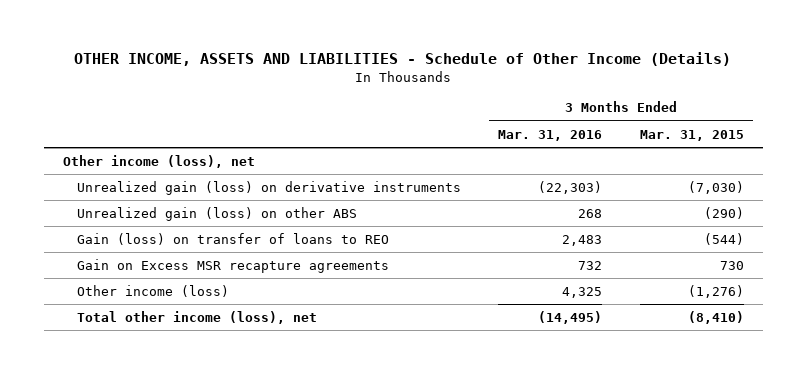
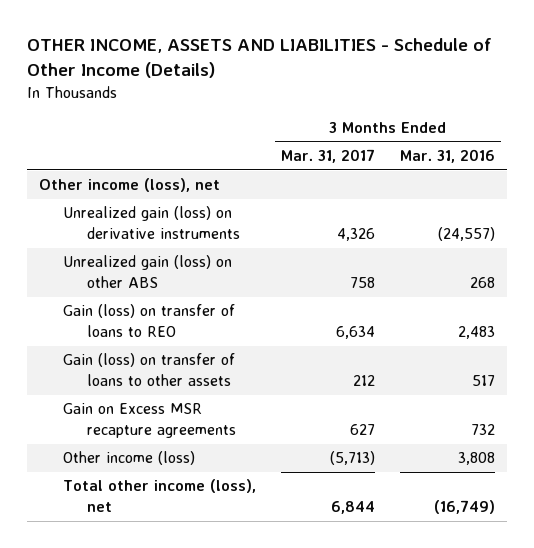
[639,129,744,141] Mar. 31, 2015 -> none
none -> [281,149,376,164] Mar. 31, 2017
[538,180,603,194] (22,303) -> [437,227,495,242] (24,557)
none -> [63,353,236,387] Gain (loss) on transfer of loans to other assets
[562,286,603,298] 4,325 -> [457,452,495,466] 3,808
[538,310,603,324] (14,495) -> [433,500,495,515] (16,749)

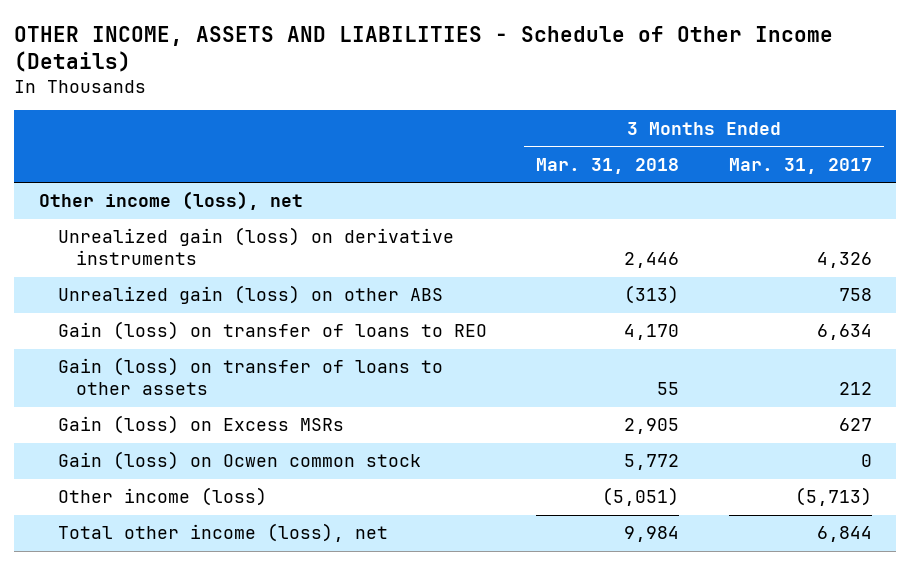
[399,149,495,164] Mar. 31, 2016 -> none
none -> [536,157,680,174] Mar. 31, 2018
[63,403,237,439] Gain on Excess MSR recapture agreements -> [57,415,344,435] Gain (loss) on Excess MSRs
none -> [57,451,421,471] Gain (loss) on Ocwen common stock

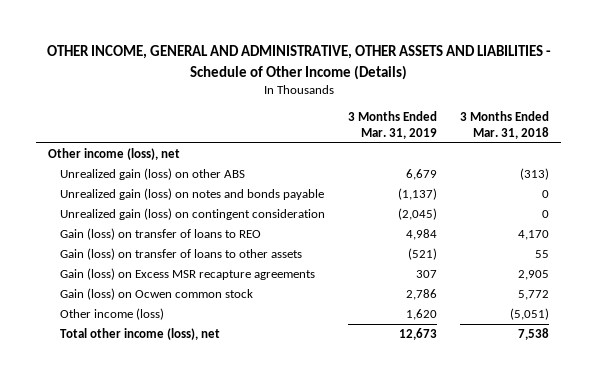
[14,25,834,72] OTHER INCOME, ASSETS AND LIABILITIES - Schedule of Other Income (Details) -> [46,45,551,80] OTHER INCOME, GENERAL AND ADMINISTRATIVE, OTHER ASSETS AND LIABILITIES - Schedule of Other Income (Details)
[728,157,872,174] Mar. 31, 2017 -> none
none -> [348,111,438,140] 3 Months Ended Mar. 31, 2019
[57,227,454,266] Unrealized gain (loss) on derivative instruments -> none
none -> [60,188,325,201] Unrealized gain (loss) on notes and bonds payable
none -> [60,208,326,221] Unrealized gain (loss) on contingent consideration
[57,415,344,435] Gain (loss) on Excess MSRs -> [60,268,316,281] Gain (loss) on Excess MSR recapture agreements
[624,526,680,543] 9,984 -> [518,328,550,341] 7,538

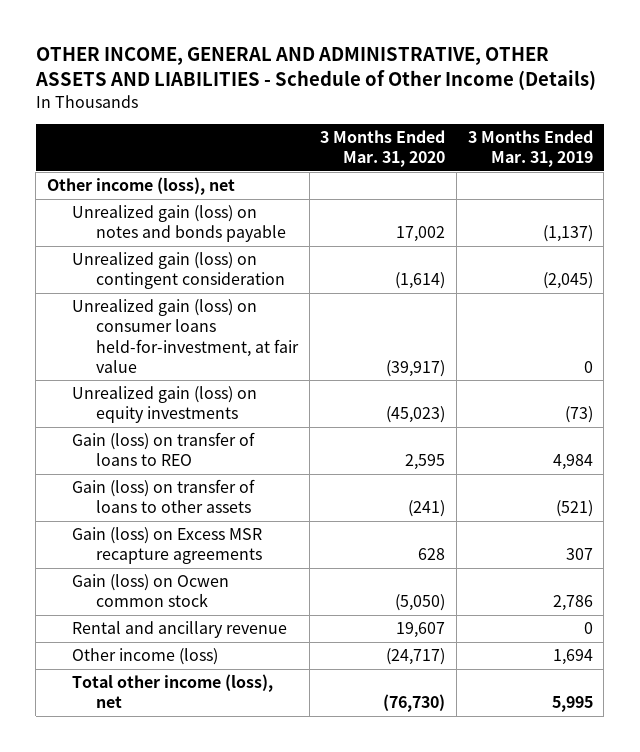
[460,111,550,140] 3 Months Ended Mar. 31, 2018 -> none
none -> [320,129,446,168] 3 Months Ended Mar. 31, 2020
[60,168,246,181] Unrealized gain (loss) on other ABS -> none
none -> [71,299,300,373] Unrealized gain (loss) on consumer loans held-for-investment, at fair value
none -> [71,386,257,424] Unrealized gain (loss) on equity investments
none -> [71,621,287,639] Rental and ancillary revenue
[406,309,438,321] 1,620 -> [552,649,593,666] 1,694
[399,328,438,341] 12,673 -> [551,696,593,713] 5,995

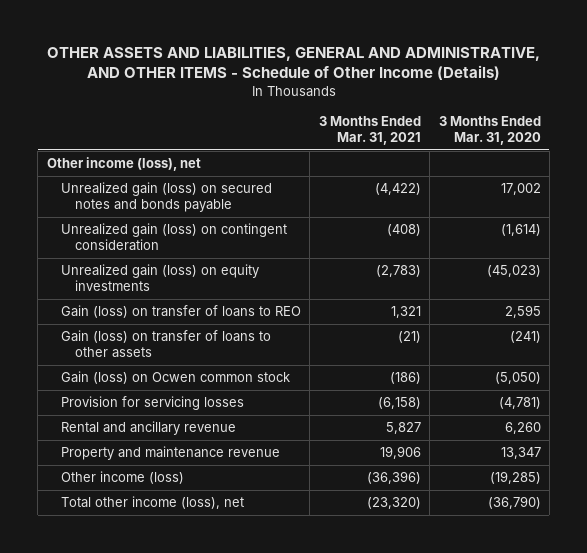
[34,46,596,90] OTHER INCOME, GENERAL AND ADMINISTRATIVE, OTHER ASSETS AND LIABILITIES - Schedule of Other Income (Details) -> [46,46,540,81] OTHER ASSETS AND LIABILITIES, GENERAL AND ADMINISTRATIVE, AND OTHER ITEMS - Schedule of Other Income (Details)
[467,129,593,168] 3 Months Ended Mar. 31, 2019 -> none
none -> [318,116,421,146] 3 Months Ended Mar. 31, 2021
[71,205,287,243] Unrealized gain (loss) on notes and bonds payable -> [60,182,272,213] Unrealized gain (loss) on secured notes and bonds payable
[71,299,300,373] Unrealized gain (loss) on consumer loans held-for-investment, at fair value -> none
[71,527,263,565] Gain (loss) on Excess MSR recapture agreements -> none
none -> [60,396,244,411] Provision for servicing losses
[396,622,446,639] 19,607 -> [504,422,541,435] 6,260
none -> [60,446,280,461] Property and maintenance revenue
[386,648,446,666] (24,717) -> [489,471,541,485] (19,285)
[383,694,446,713] (76,730) -> [487,496,541,510] (36,790)

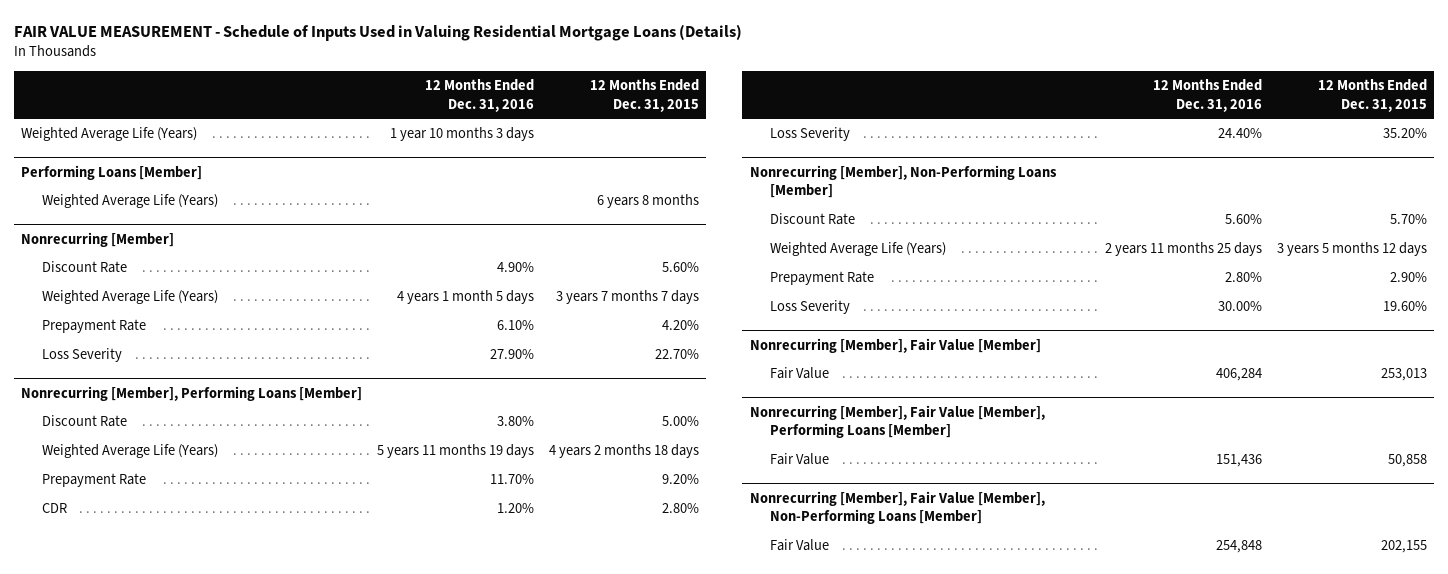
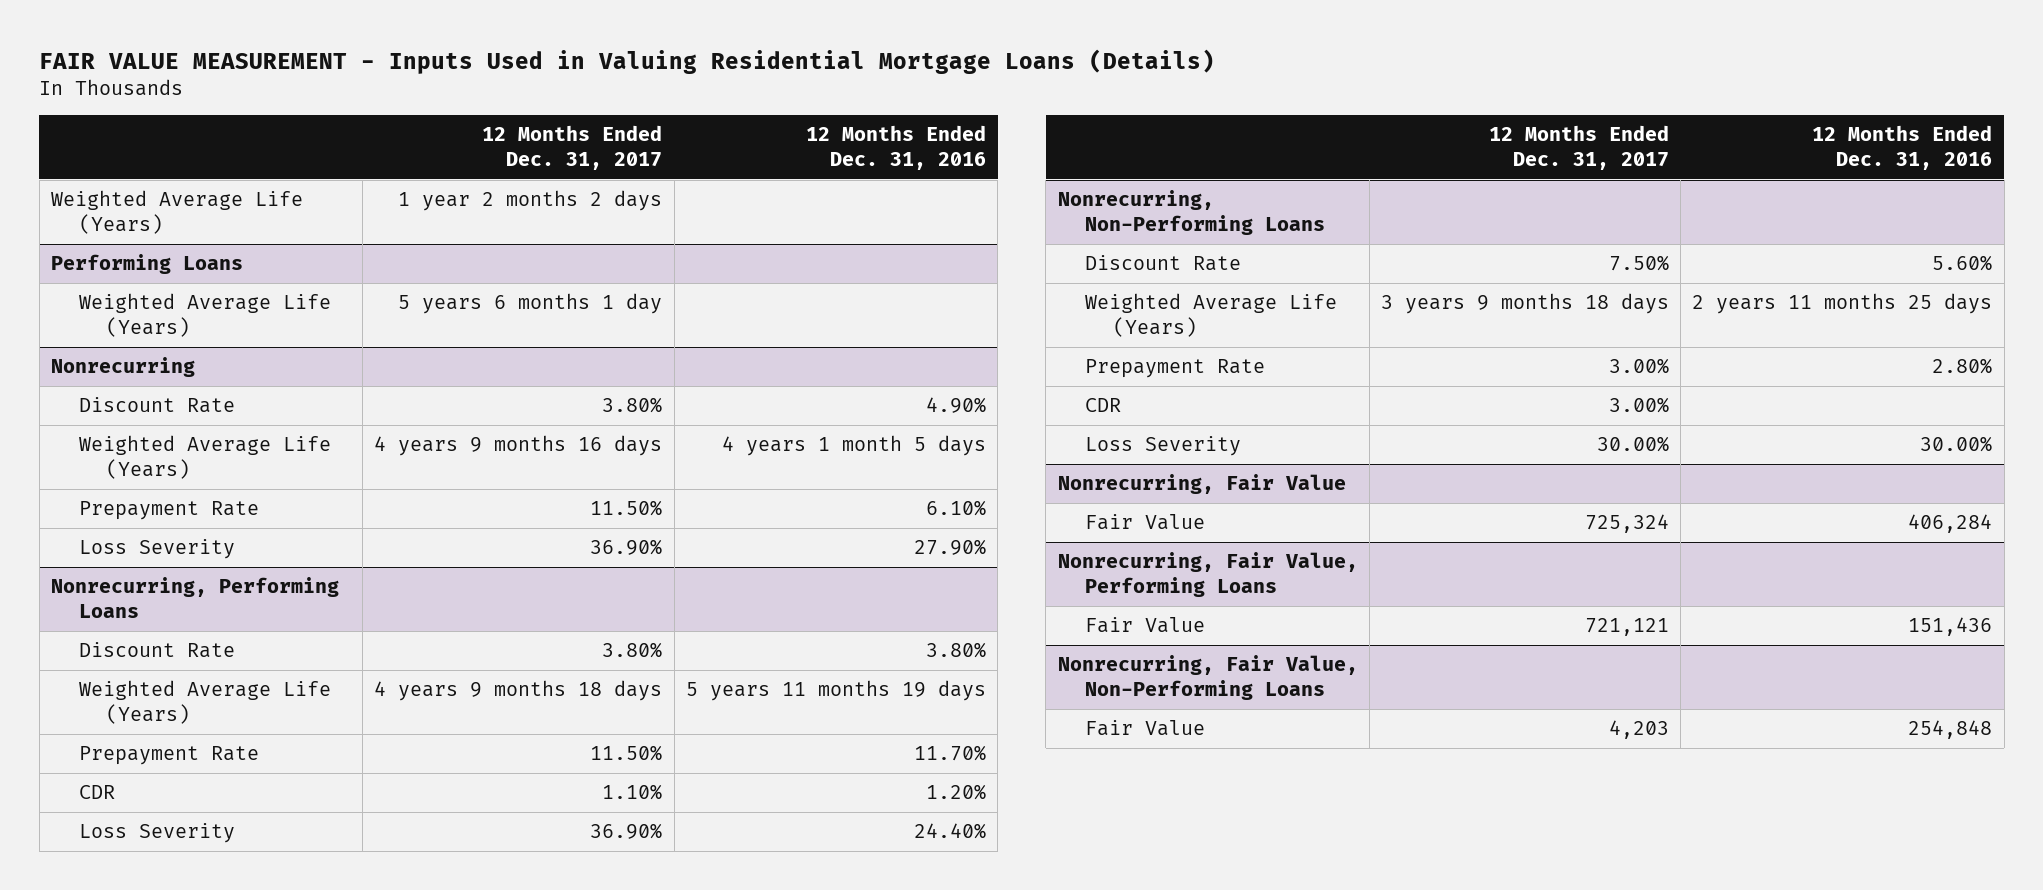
[14,23,743,41] FAIR VALUE MEASUREMENT - Schedule of Inputs Used in Valuing Residential Mortgage Loans (Details) -> [39,49,1216,75] FAIR VALUE MEASUREMENT - Inputs Used in Valuing Residential Mortgage Loans (Details)
[589,78,699,112] 12 Months Ended Dec. 31, 2015 -> none
none -> [482,124,663,170] 12 Months Ended Dec. 31, 2017
[21,127,198,142] Weighted Average Life (Years) -> none
[21,164,203,180] Performing Loans [Member] -> none
none -> [51,254,244,275] Performing Loans
none -> [78,293,331,338] Weighted Average Life (Years)
[21,231,175,247] Nonrecurring [Member] -> [51,357,196,378] Nonrecurring
[21,385,363,401] Nonrecurring [Member], Performing Loans [Member] -> [51,577,340,619] Nonrecurring, Performing Loans
[749,164,1057,199] Nonrecurring [Member], Non-Performing Loans [Member] -> [1057,190,1326,236] Nonrecurring, Non-Performing Loans
none -> [1085,398,1122,413] CDR
[749,337,1041,353] Nonrecurring [Member], Fair Value [Member] -> [1057,474,1346,495] Nonrecurring, Fair Value
[749,404,1045,439] Nonrecurring [Member], Fair Value [Member], Performing Loans [Member] -> [1057,552,1358,598] Nonrecurring, Fair Value, Performing Loans
[749,490,1045,525] Nonrecurring [Member], Fair Value [Member], Non-Performing Loans [Member] -> [1057,655,1358,701] Nonrecurring, Fair Value, Non-Performing Loans

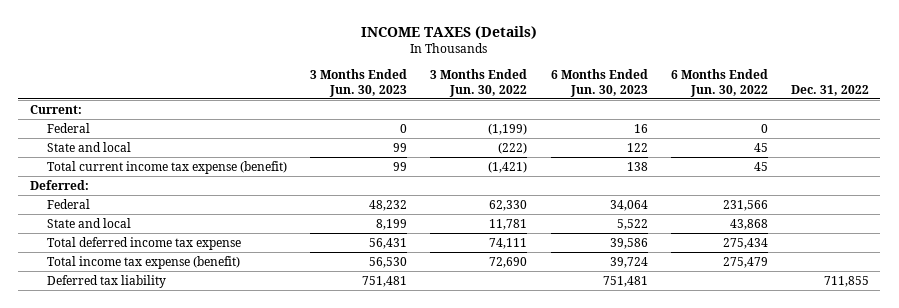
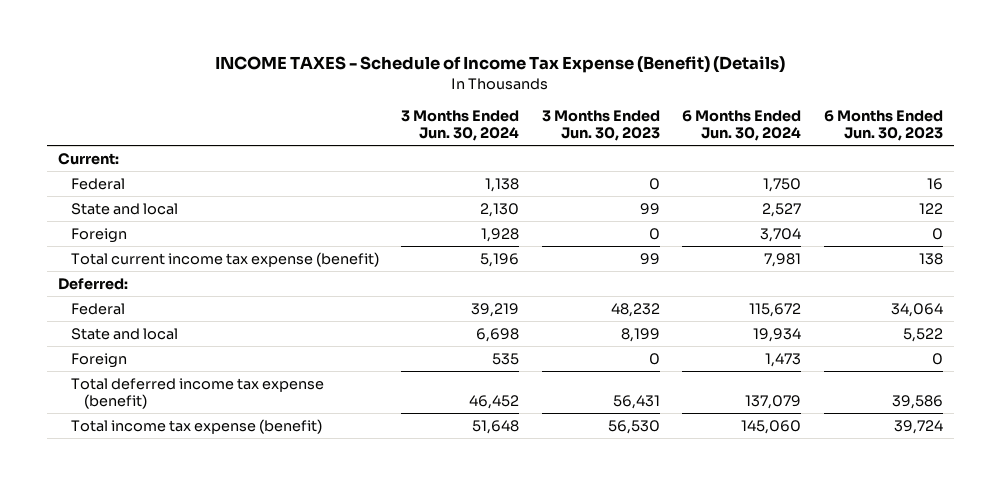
[361,25,538,39] INCOME TAXES (Details) -> [215,56,786,74] INCOME TAXES - Schedule of Income Tax Expense (Benefit) (Details)
[430,69,528,97] 3 Months Ended Jun. 30, 2022 -> none
[670,69,768,97] 6 Months Ended Jun. 30, 2022 -> none
[790,84,869,96] Dec. 31, 2022 -> none
none -> [401,109,520,141] 3 Months Ended Jun. 30, 2024
none -> [682,109,802,141] 6 Months Ended Jun. 30, 2024
none -> [70,227,127,243] Foreign
none -> [70,352,127,368] Foreign
[47,236,242,250] Total deferred income tax expense -> [70,377,324,409] Total deferred income tax expense (benefit)
[47,274,167,288] Deferred tax liability -> none

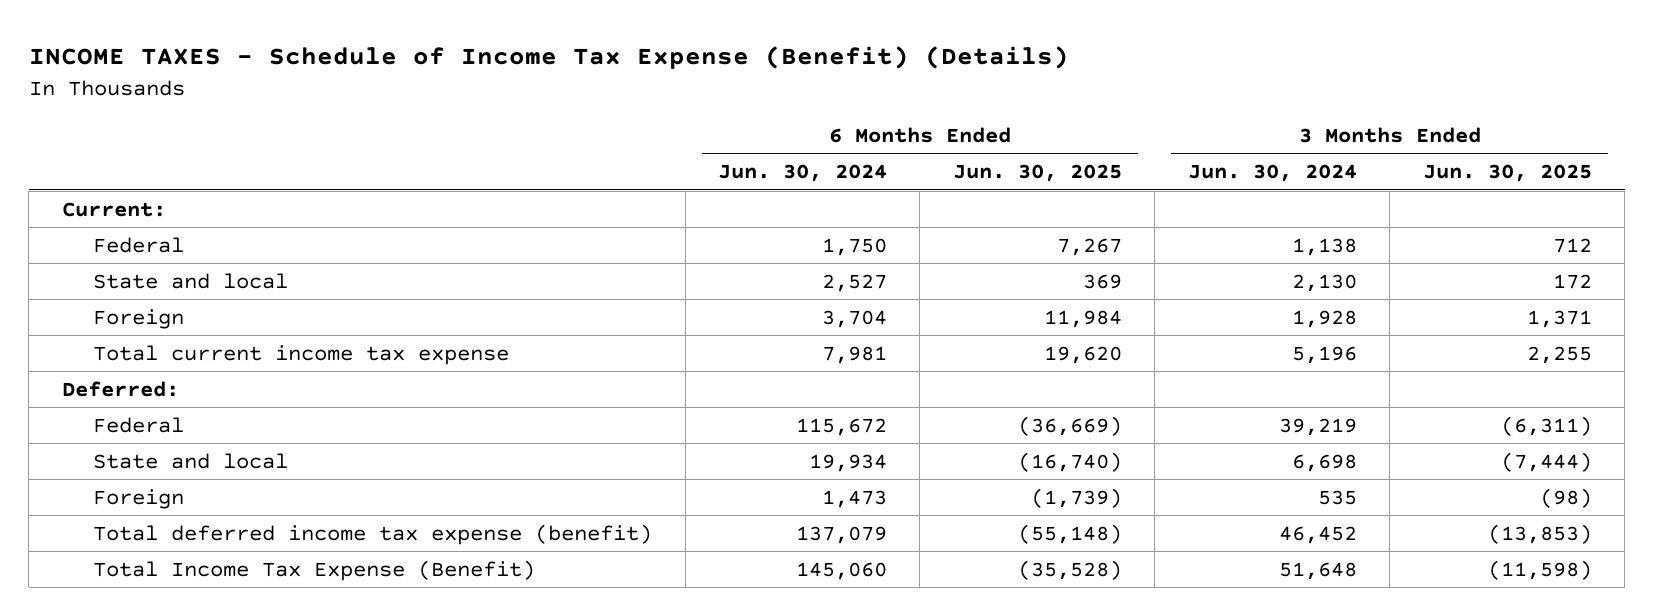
[541,109,660,141] 3 Months Ended Jun. 30, 2023 -> none
[823,109,943,141] 6 Months Ended Jun. 30, 2023 -> none
none -> [952,164,1122,183] Jun. 30, 2025
none -> [1422,164,1592,183] Jun. 30, 2025
[70,251,379,267] Total current income tax expense (benefit) -> [93,344,510,365] Total current income tax expense
[70,418,322,434] Total income tax expense (benefit) -> [93,559,536,581] Total Income Tax Expense (Benefit)

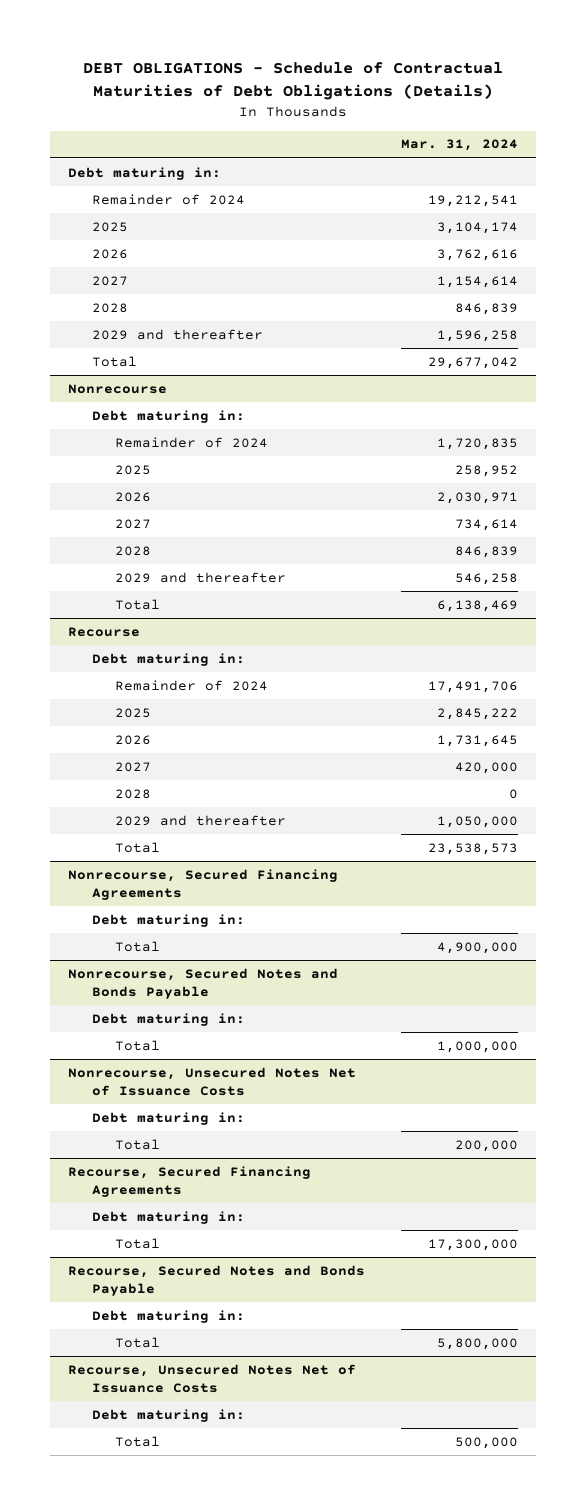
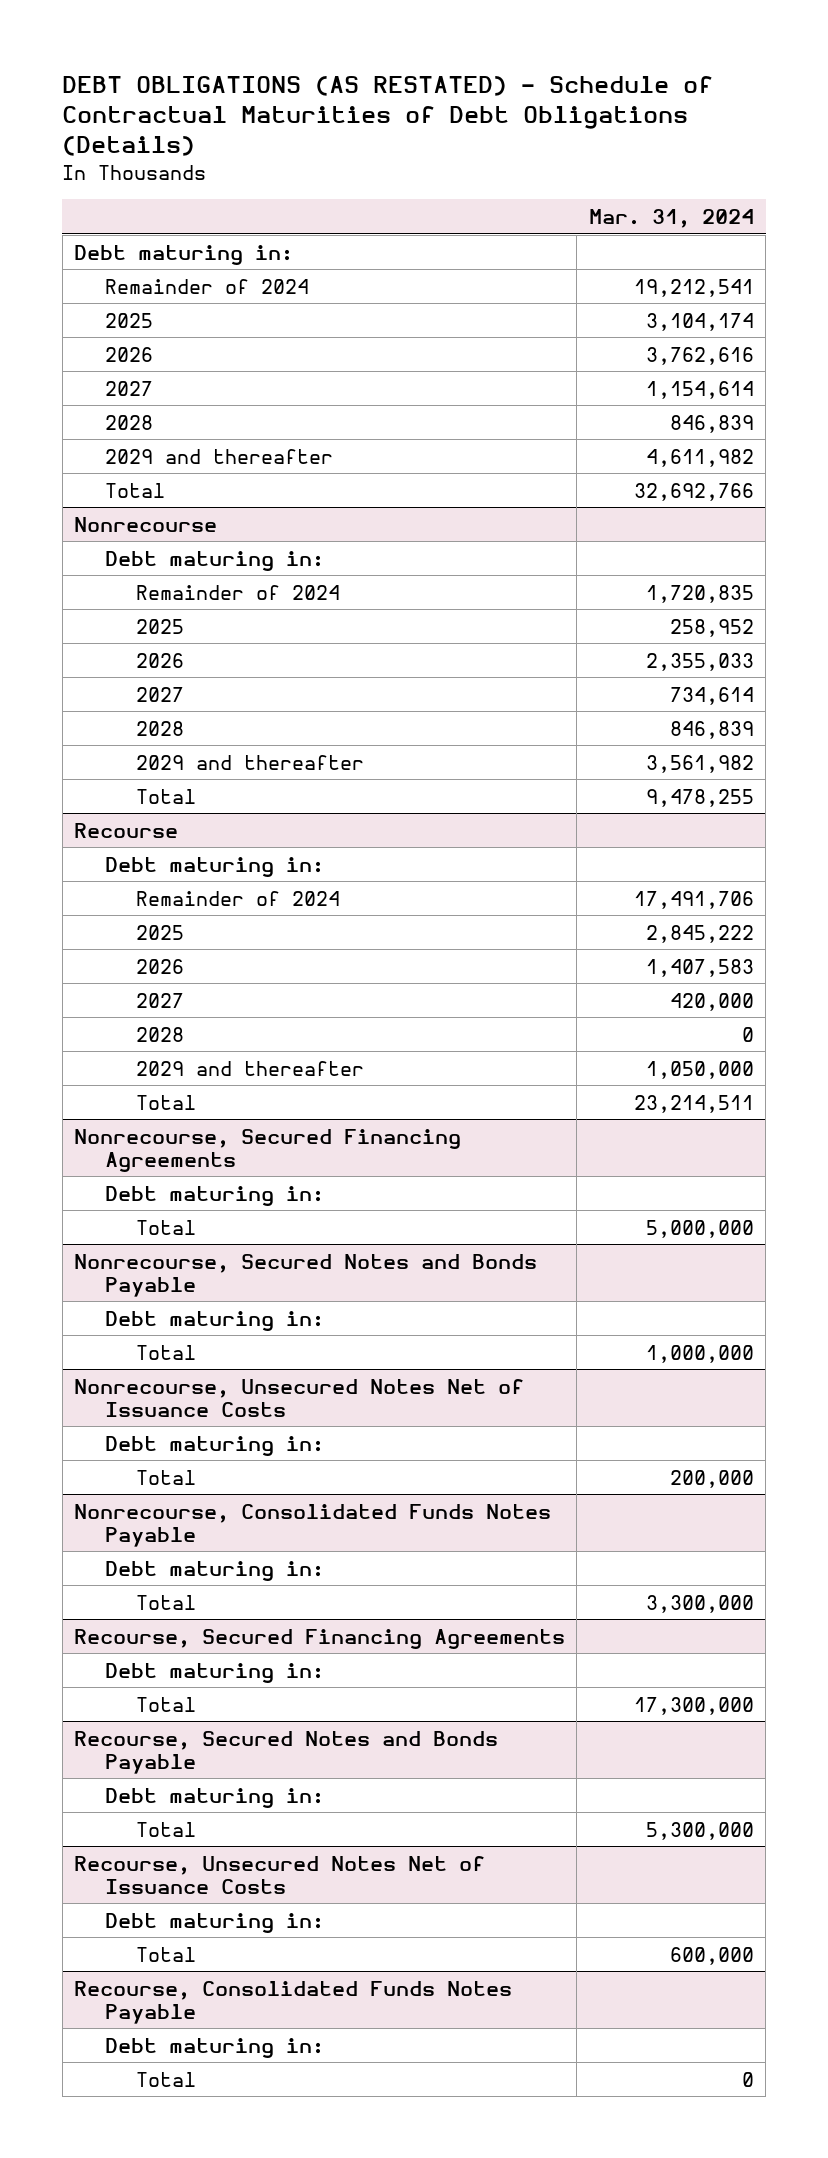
[83,62,504,101] DEBT OBLIGATIONS - Schedule of Contractual Maturities of Debt Obligations (Details) -> [62,75,714,157] DEBT OBLIGATIONS (AS RESTATED) - Schedule of Contractual Maturities of Debt Obligations (Details)
[437,329,519,342] 1,596,258 -> [645,448,754,467] 4,611,982
[428,356,519,369] 29,677,042 -> [633,482,754,501] 32,692,766
[437,491,519,504] 2,030,971 -> [645,652,754,671] 2,355,033
[455,572,519,585] 546,258 -> [645,754,754,773] 3,561,982
[437,599,519,612] 6,138,469 -> [645,788,754,807] 9,478,255
[437,734,519,747] 1,731,645 -> [645,958,754,977] 1,407,583
[428,842,519,855] 23,538,573 -> [633,1094,754,1113] 23,214,511
[437,941,519,954] 4,900,000 -> [645,1219,754,1238] 5,000,000
none -> [74,1503,552,1547] Nonrecourse, Consolidated Funds Notes Payable
none -> [104,1560,324,1581] Debt maturing in:
none -> [135,1594,196,1610] Total
[437,1337,519,1350] 5,800,000 -> [645,1821,754,1840] 5,300,000
[455,1436,519,1449] 500,000 -> [669,1946,754,1965] 600,000
none -> [74,1980,513,2024] Recourse, Consolidated Funds Notes Payable
none -> [104,2037,324,2058] Debt maturing in:
none -> [135,2071,196,2087] Total

